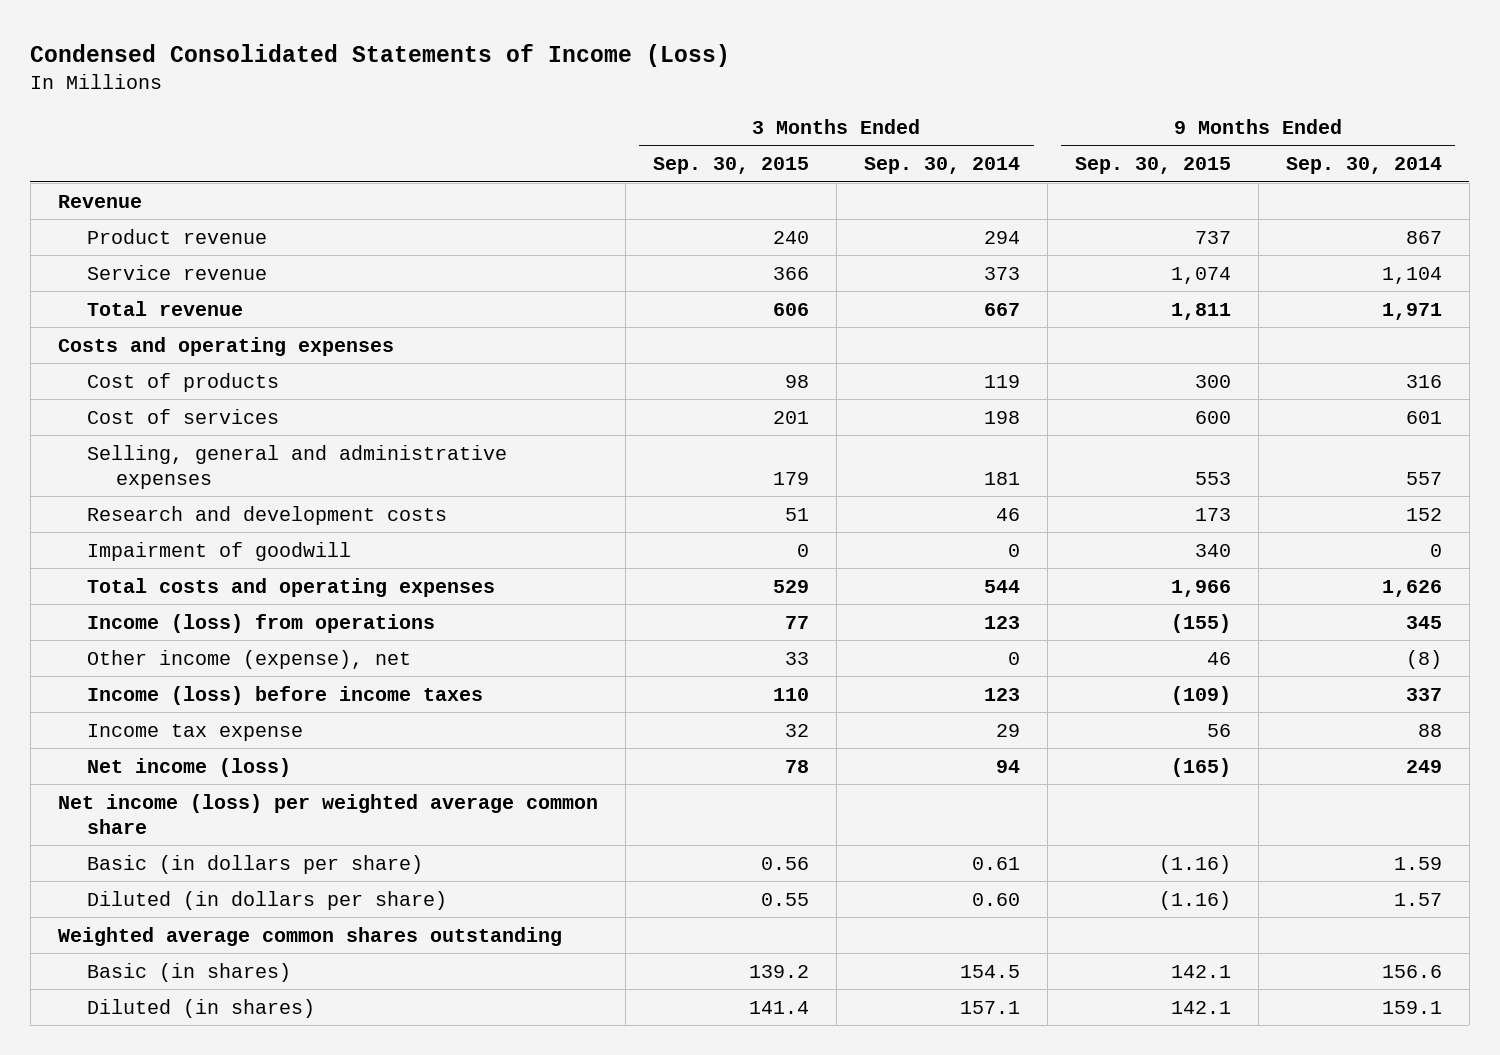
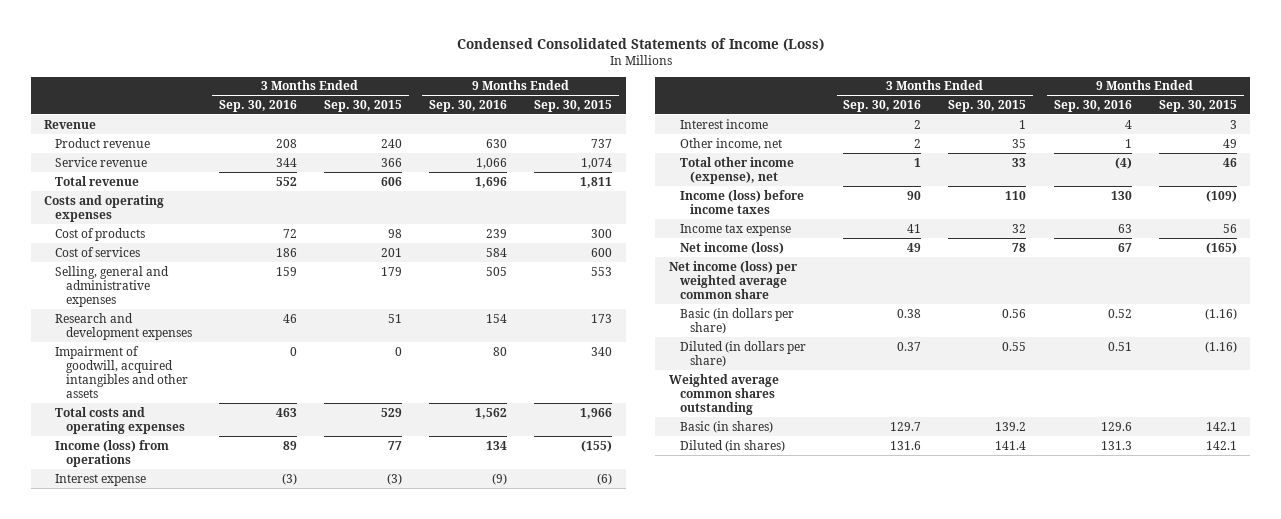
[863,157,1020,175] Sep. 30, 2014 -> none
[1285,157,1442,175] Sep. 30, 2014 -> none
none -> [218,99,297,112] Sep. 30, 2016
none -> [429,99,508,112] Sep. 30, 2016
[87,541,352,561] Impairment of goodwill -> none
[87,505,448,525] Research and development costs -> [55,312,192,340] Research and development expenses
none -> [55,345,188,398] Impairment of goodwill, acquired intangibles and other assets
none -> [55,473,147,486] Interest expense
none -> [679,118,768,129] Interest income
none -> [679,137,782,150] Other income, net
[87,649,412,669] Other income (expense), net -> [679,156,794,184] Total other income (expense), net

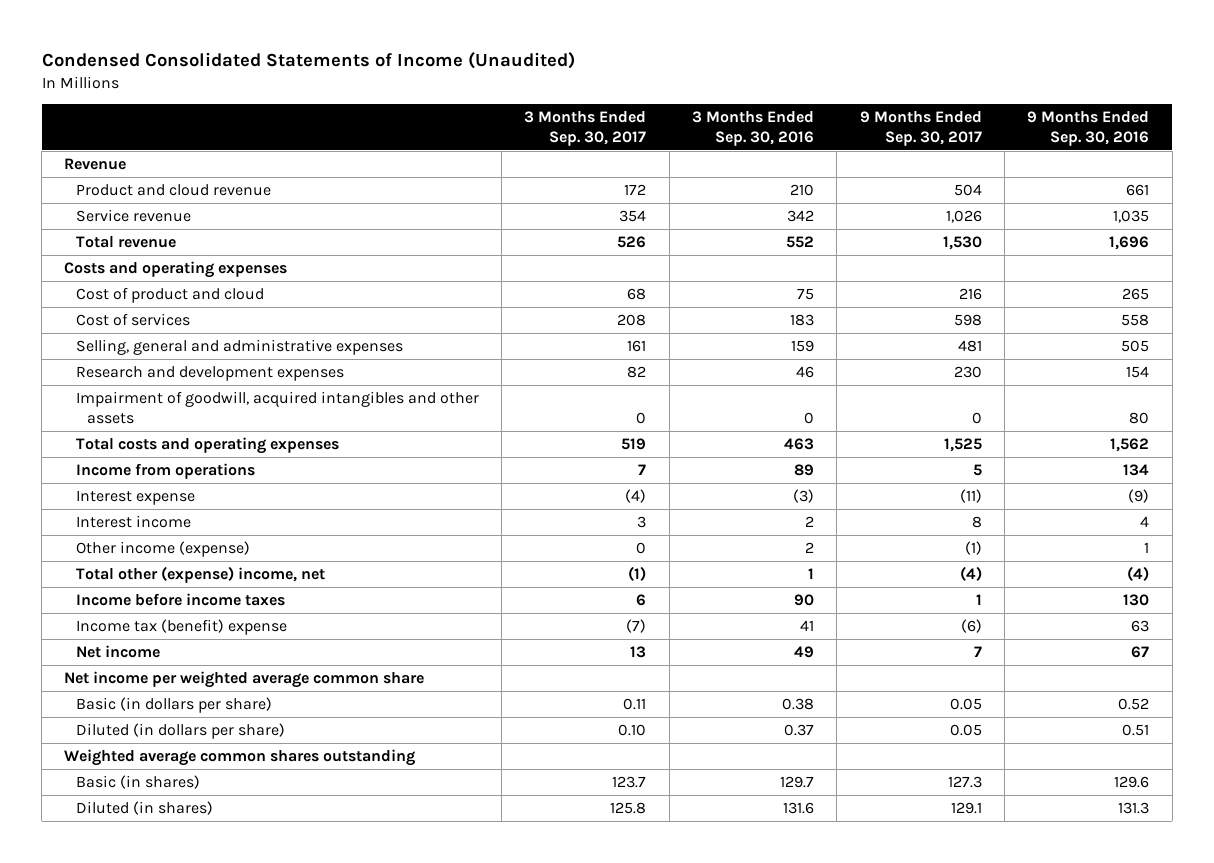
[456,38,824,52] Condensed Consolidated Statements of Income (Loss) -> [41,52,575,70] Condensed Consolidated Statements of Income (Unaudited)
[324,99,403,112] Sep. 30, 2015 -> none
[534,99,613,112] Sep. 30, 2015 -> none
none -> [524,111,647,146] 3 Months Ended Sep. 30, 2017
none -> [859,111,982,146] 9 Months Ended Sep. 30, 2017
[55,137,151,148] Product revenue -> [75,184,271,197] Product and cloud revenue
[275,138,297,148] 208 -> [790,184,815,197] 210
[486,138,508,148] 630 -> [1126,184,1150,197] 661
[275,157,297,167] 344 -> [787,210,815,223] 342
[476,157,508,169] 1,066 -> [1113,210,1150,224] 1,035
[55,227,146,241] Cost of products -> [75,287,264,304] Cost of product and cloud
[282,228,297,238] 72 -> [797,288,815,301] 75
[486,228,508,238] 239 -> [1122,288,1150,301] 265
[275,247,297,257] 186 -> [790,314,815,327] 183
[486,247,508,257] 584 -> [1121,314,1150,327] 558
[55,439,170,467] Income (loss) from operations -> [75,463,255,480] Income from operations
[679,137,782,150] Other income, net -> [75,541,250,558] Other income (expense)
[679,156,794,184] Total other income (expense), net -> [75,566,325,584] Total other (expense) income, net
[679,189,804,214] Income (loss) before income taxes -> [75,593,285,607] Income before income taxes
[679,223,791,236] Income tax expense -> [75,619,287,636] Income tax (benefit) expense
[679,241,784,254] Net income (loss) -> [75,645,160,659] Net income
[668,260,798,299] Net income (loss) per weighted average common share -> [64,671,425,689] Net income per weighted average common share

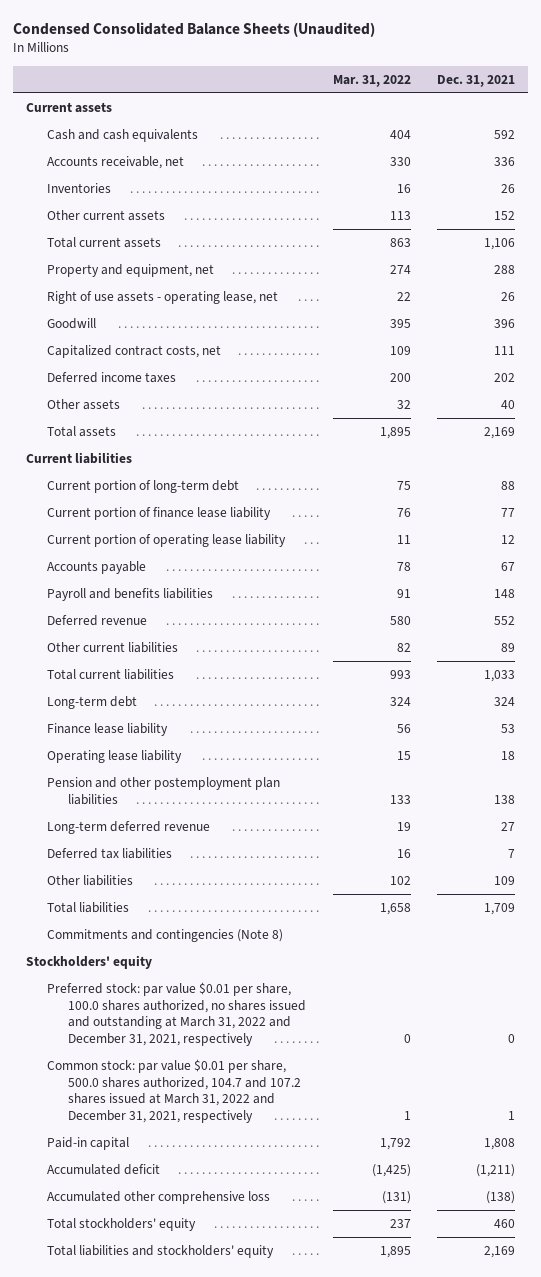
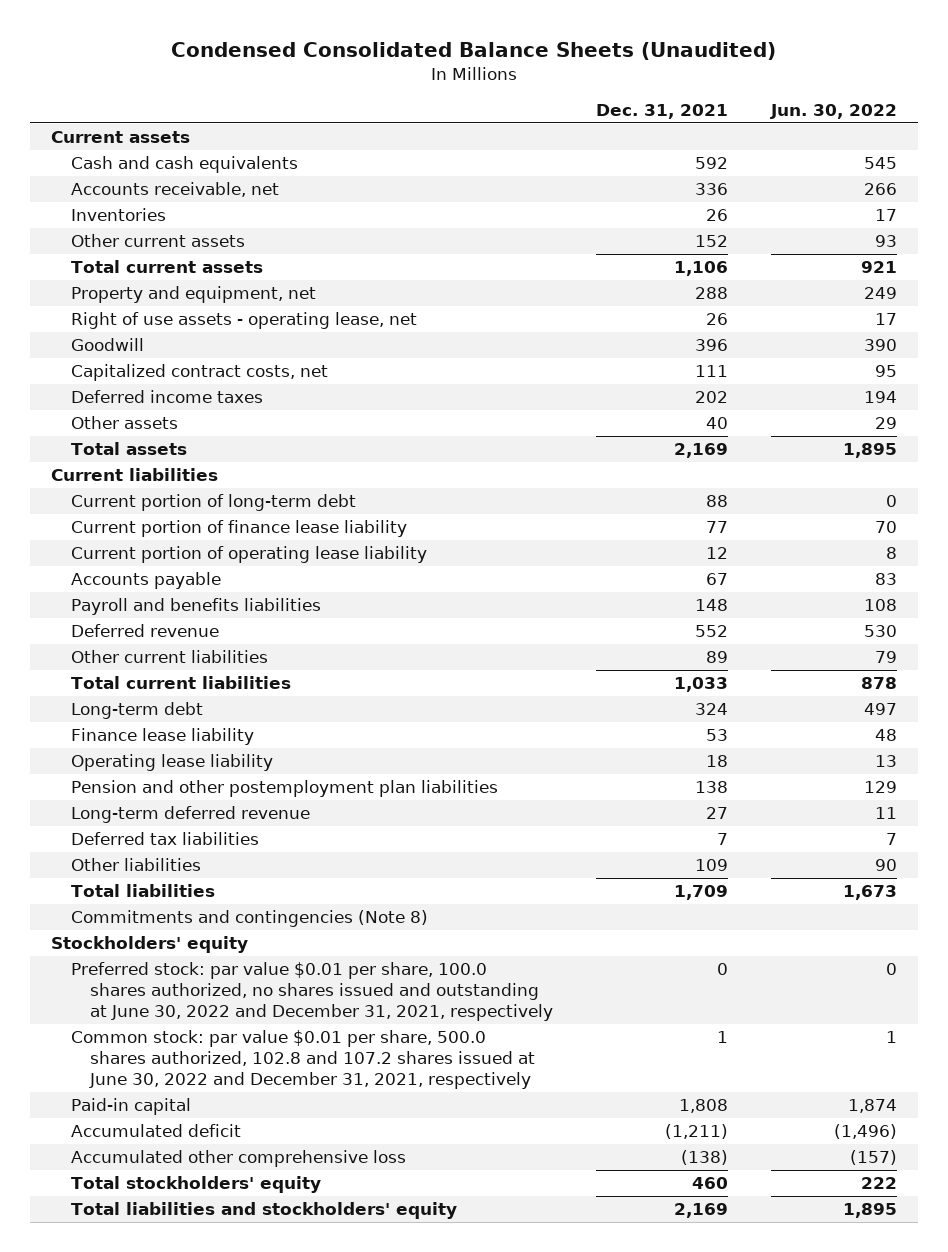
[332,74,411,87] Mar. 31, 2022 -> none
none -> [769,104,897,120] Jun. 30, 2022
[47,981,306,1046] Preferred stock: par value $0.01 per share, 100.0 shares authorized, no shares issued and outstanding at March 31, 2022 and December 31, 2021, respectively -> [70,962,554,1022] Preferred stock: par value $0.01 per share, 100.0 shares authorized, no shares issued and outstanding at June 30, 2022 and December 31, 2021, respectively
[47,1058,301,1123] Common stock: par value $0.01 per share, 500.0 shares authorized, 104.7 and 107.2 shares issued at March 31, 2022 and December 31, 2021, respectively -> [70,1030,536,1090] Common stock: par value $0.01 per share, 500.0 shares authorized, 102.8 and 107.2 shares issued at June 30, 2022 and December 31, 2021, respectively

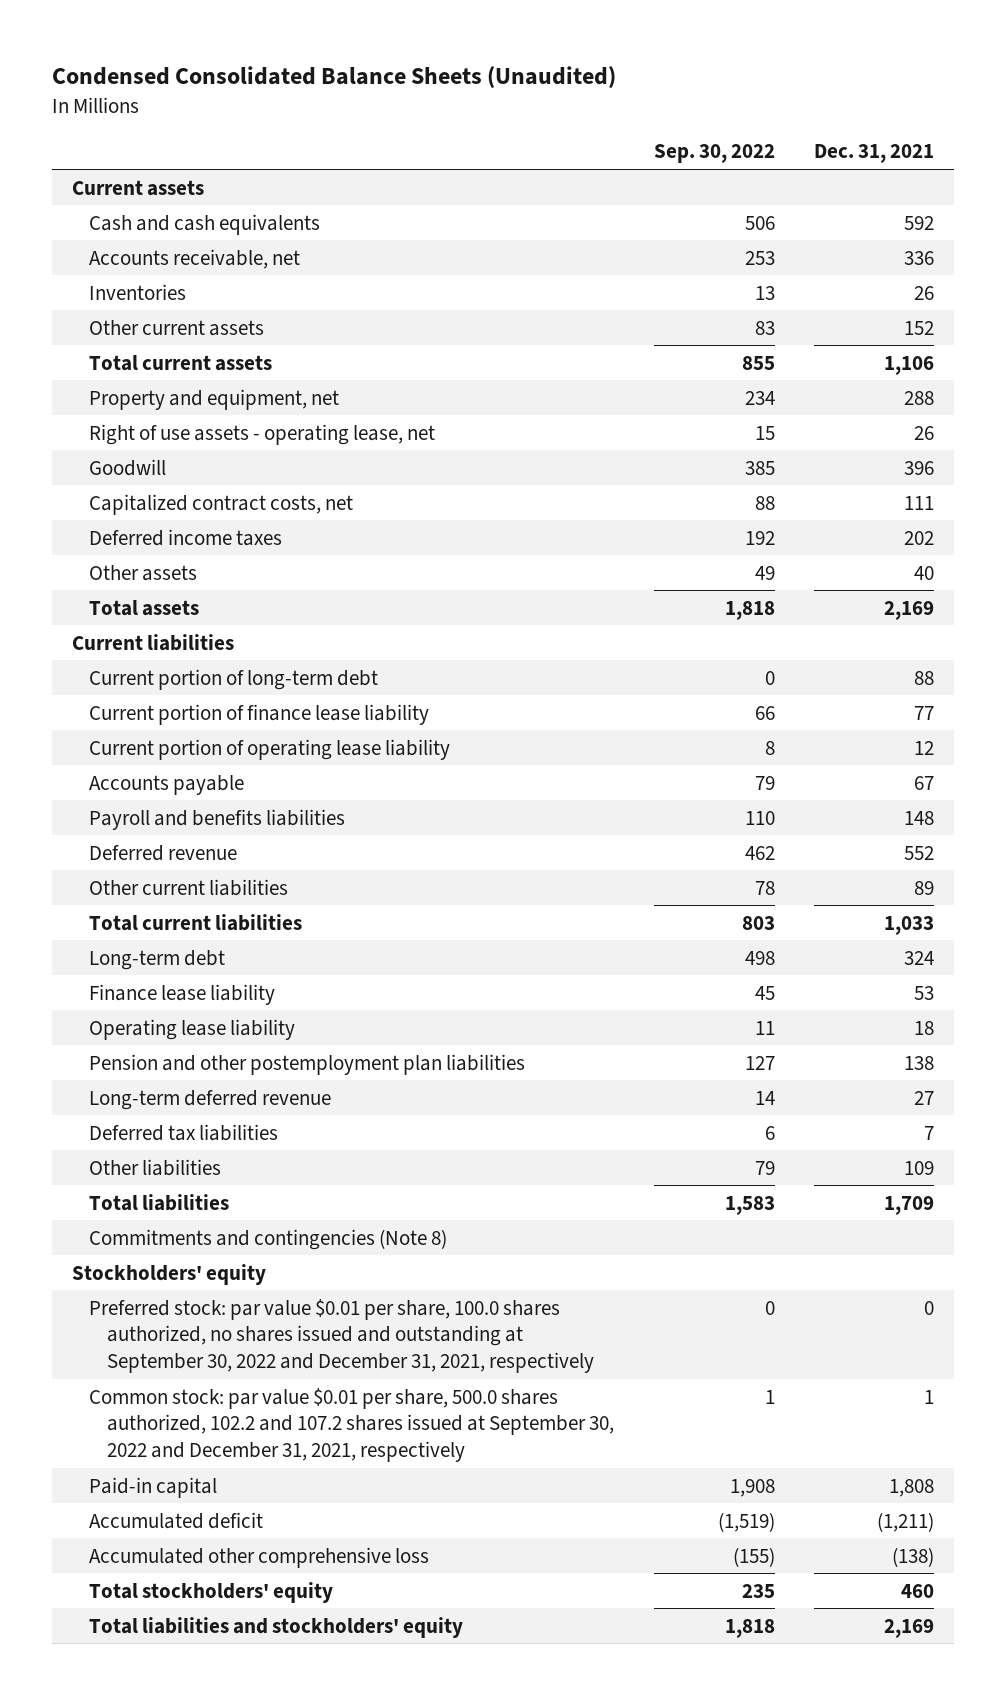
[769,104,897,120] Jun. 30, 2022 -> none
none -> [653,144,775,164] Sep. 30, 2022
[70,962,554,1022] Preferred stock: par value $0.01 per share, 100.0 shares authorized, no shares issued and outstanding at June 30, 2022 and December 31, 2021, respectively -> [89,1298,595,1373] Preferred stock: par value $0.01 per share, 100.0 shares authorized, no shares issued and outstanding at September 30, 2022 and December 31, 2021, respectively
[70,1030,536,1090] Common stock: par value $0.01 per share, 500.0 shares authorized, 102.8 and 107.2 shares issued at June 30, 2022 and December 31, 2021, respectively -> [89,1387,615,1462] Common stock: par value $0.01 per share, 500.0 shares authorized, 102.2 and 107.2 shares issued at September 30, 2022 and December 31, 2021, respectively

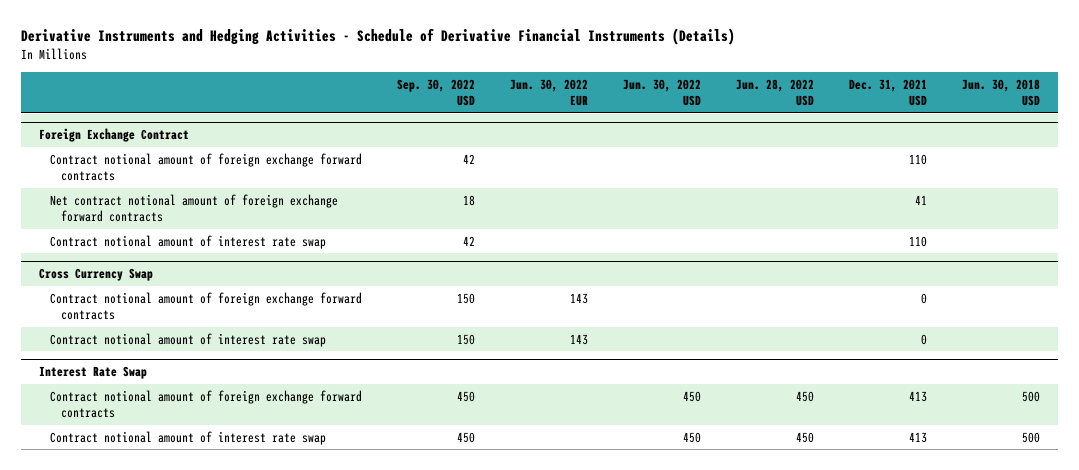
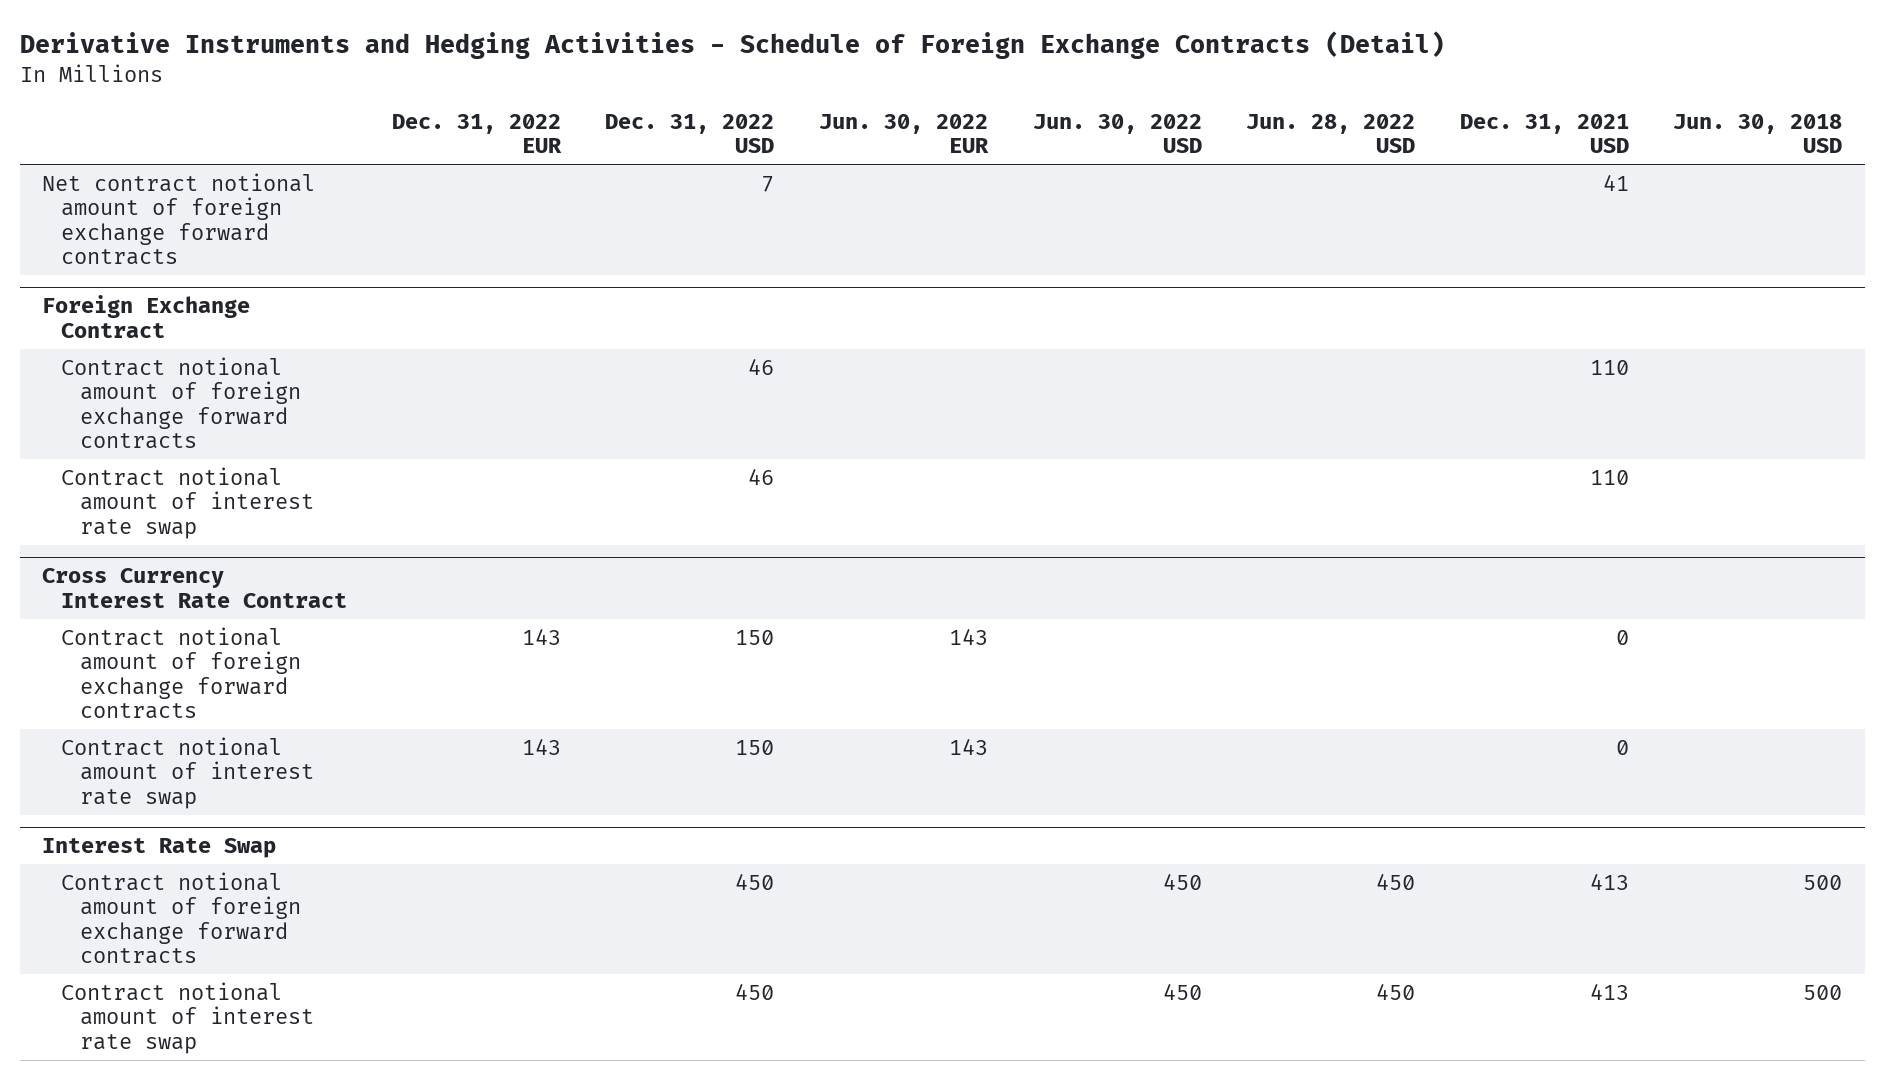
[21,28,736,46] Derivative Instruments and Hedging Activities - Schedule of Derivative Financial Instruments (Details) -> [20,31,1446,60] Derivative Instruments and Hedging Activities - Schedule of Foreign Exchange Contracts (Detail)
[397,78,476,107] Sep. 30, 2022 USD -> none
none -> [391,114,562,154] Dec. 31, 2022 EUR
none -> [605,114,775,154] Dec. 31, 2022 USD
none -> [42,172,316,266] Net contract notional amount of foreign exchange forward contracts
[50,193,339,223] Net contract notional amount of foreign exchange forward contracts -> none
[38,267,153,281] Cross Currency Swap -> [42,568,348,608] Cross Currency Interest Rate Contract

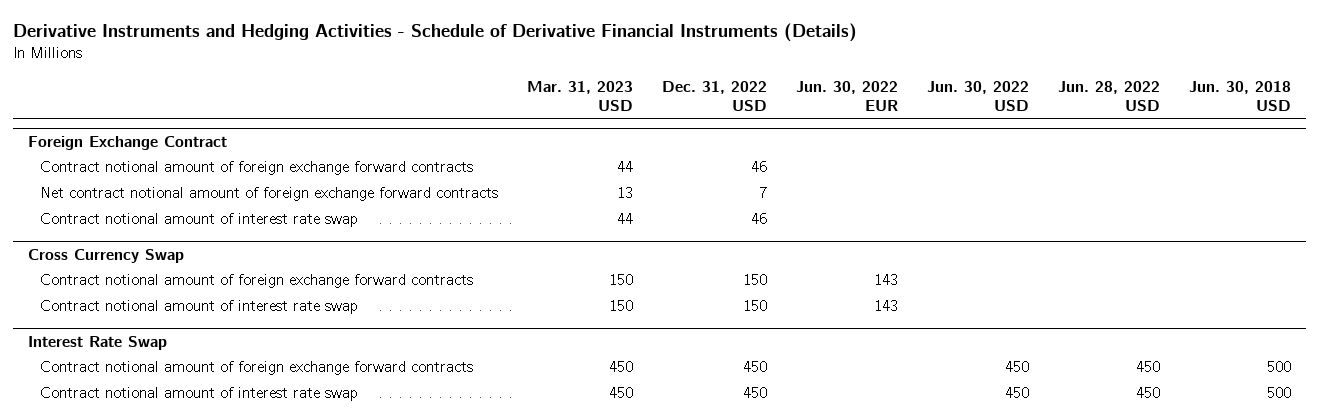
[20,31,1446,60] Derivative Instruments and Hedging Activities - Schedule of Foreign Exchange Contracts (Detail) -> [13,23,858,43] Derivative Instruments and Hedging Activities - Schedule of Derivative Financial Instruments (Details)
[391,114,562,154] Dec. 31, 2022 EUR -> none
[1459,114,1629,154] Dec. 31, 2021 USD -> none
none -> [527,80,634,111] Mar. 31, 2023 USD
[42,172,316,266] Net contract notional amount of foreign exchange forward contracts -> none
none -> [40,187,499,202] Net contract notional amount of foreign exchange forward contracts
[42,568,348,608] Cross Currency Interest Rate Contract -> [27,248,184,263] Cross Currency Swap

